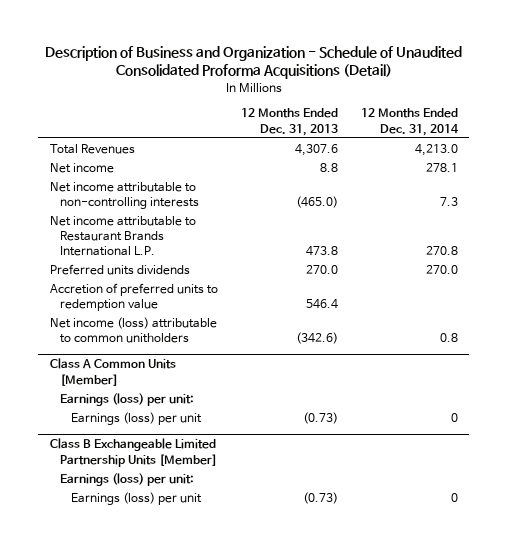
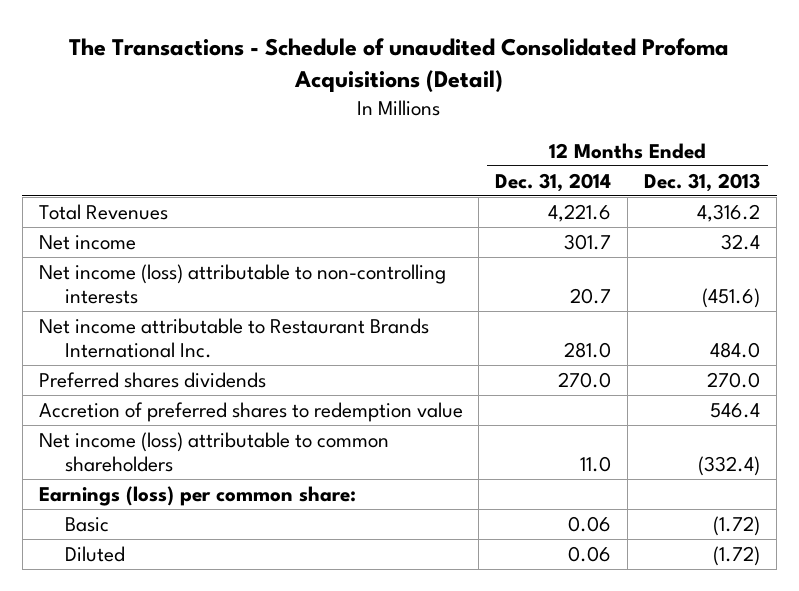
[44,45,462,80] Description of Business and Organization - Schedule of Unaudited Consolidated Proforma Acquisitions (Detail) -> [69,37,730,92] The Transactions - Schedule of unaudited Consolidated Profoma Acquisitions (Detail)
[49,358,176,386] Class A Common Units [Member] -> none
[70,411,202,425] Earnings (loss) per unit -> none
[49,438,218,467] Class B Exchangeable Limited Partnership Units [Member] -> none
[60,472,195,486] Earnings (loss) per unit: -> none
[70,491,202,505] Earnings (loss) per unit -> none
[294,143,338,156] 4,307.6 -> [697,203,761,222] 4,316.2
[414,143,458,156] 4,213.0 -> [548,203,612,222] 4,221.6
[319,162,338,172] 8.8 -> [721,233,761,250] 32.4
[425,162,458,172] 278.1 -> [564,233,612,250] 301.7
[49,181,200,210] Net income attributable to non-controlling interests -> [38,263,446,305] Net income (loss) attributable to non-controlling interests
[295,196,338,209] (465.0) -> [702,288,761,309] (451.6)
[439,197,458,207] 7.3 -> [570,288,612,305] 20.7
[49,215,196,257] Net income attributable to Restaurant Brands International L.P. -> [38,317,429,359] Net income attributable to Restaurant Brands International Inc.
[305,246,338,257] 473.8 -> [710,342,761,359] 484.0
[425,246,458,256] 270.8 -> [564,342,612,359] 281.0
[49,263,190,275] Preferred units dividends -> [38,371,266,388] Preferred shares dividends
[49,282,218,312] Accretion of preferred units to redemption value -> [38,401,463,422] Accretion of preferred shares to redemption value
[49,316,217,344] Net income (loss) attributable to common unitholders -> [38,431,389,473] Net income (loss) attributable to common shareholders
[295,332,338,345] (342.6) -> [698,456,761,477] (332.4)
[439,333,458,343] 0.8 -> [580,456,612,473] 11.0
[60,392,195,406] Earnings (loss) per unit: -> [38,485,356,506] Earnings (loss) per common share:
none -> [65,516,110,532] Basic
none -> [65,545,126,562] Diluted

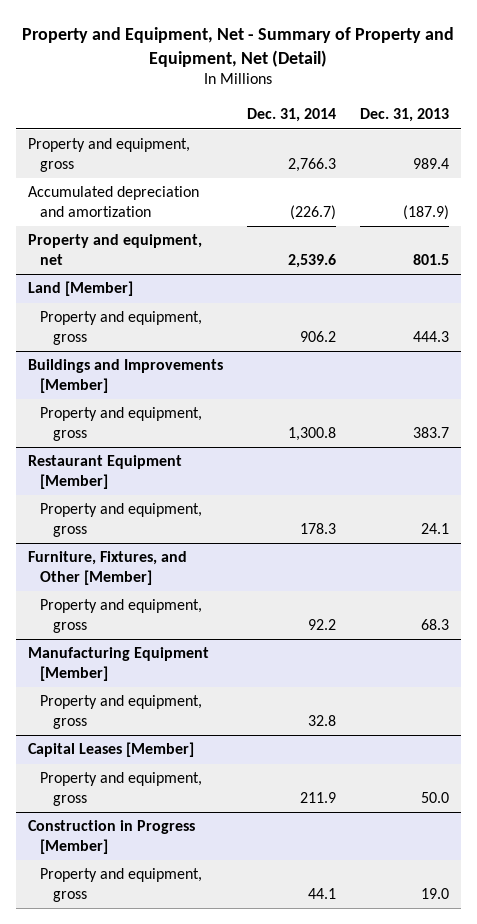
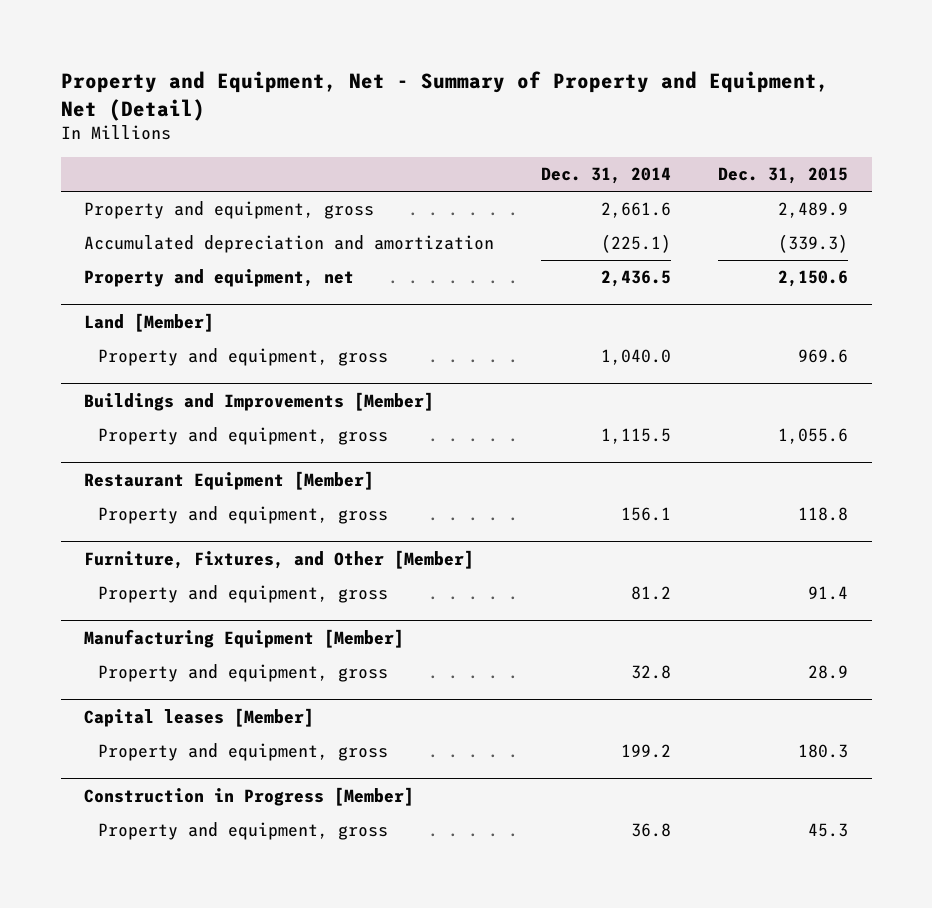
[360,108,450,123] Dec. 31, 2013 -> none
none -> [718,167,849,185] Dec. 31, 2015
[287,157,336,172] 2,766.3 -> [601,202,672,219] 2,661.6
[289,204,336,220] (226.7) -> [601,234,672,254] (225.1)
[287,253,336,268] 2,539.6 -> [601,270,672,288] 2,436.5
[299,330,336,342] 906.2 -> [601,349,672,366] 1,040.0
[287,426,336,441] 1,300.8 -> [601,428,672,445] 1,115.5
[299,522,336,534] 178.3 -> [621,507,672,522] 156.1
[307,618,336,630] 92.2 -> [631,586,672,601] 81.2
[27,742,194,758] Capital Leases [Member] -> [84,707,315,727] Capital leases [Member]
[299,791,336,803] 211.9 -> [621,744,672,759] 199.2
[307,887,336,899] 44.1 -> [631,823,672,838] 36.8

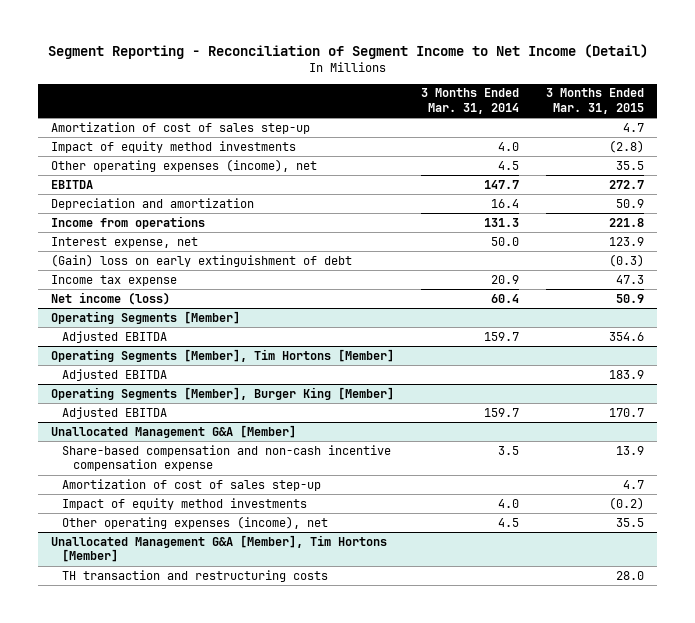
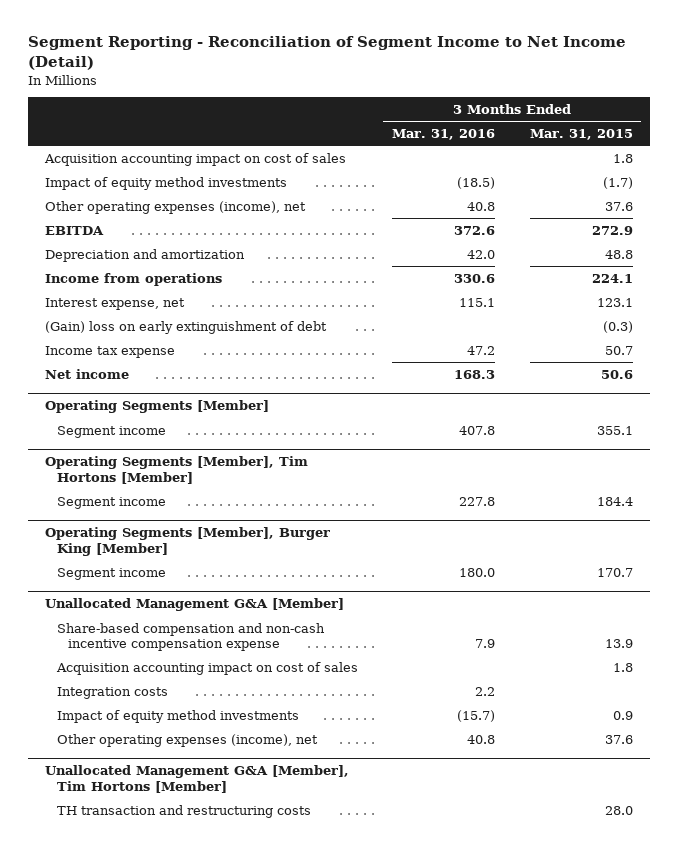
[421,88,520,114] 3 Months Ended Mar. 31, 2014 -> none
none -> [392,129,496,141] Mar. 31, 2016
[51,121,311,134] Amortization of cost of sales step-up -> none
none -> [43,152,346,166] Acquisition accounting impact on cost of sales
[608,139,644,153] (2.8) -> [602,176,633,189] (1.7)
[615,160,644,170] 35.5 -> [604,201,633,211] 37.6
[608,179,644,189] 272.7 -> [591,225,633,235] 272.9
[615,198,644,208] 50.9 -> [604,249,633,259] 48.8
[608,217,644,227] 221.8 -> [591,273,633,283] 224.1
[608,236,644,246] 123.9 -> [596,297,633,307] 123.1
[615,274,644,284] 47.3 -> [604,345,633,355] 50.7
[51,291,171,305] Net income (loss) -> [44,368,129,379] Net income
[615,293,644,303] 50.9 -> [600,369,633,379] 50.6
[62,330,168,343] Adjusted EBITDA -> none
none -> [56,425,166,438] Segment income
[62,368,168,381] Adjusted EBITDA -> none
none -> [56,496,166,509] Segment income
[62,406,168,419] Adjusted EBITDA -> [56,567,166,580] Segment income
[62,478,322,491] Amortization of cost of sales step-up -> none
none -> [55,661,358,675] Acquisition accounting impact on cost of sales
none -> [56,686,168,699] Integration costs
[608,496,644,510] (0.2) -> [612,710,633,720] 0.9
[615,517,644,527] 35.5 -> [604,734,633,744] 37.6

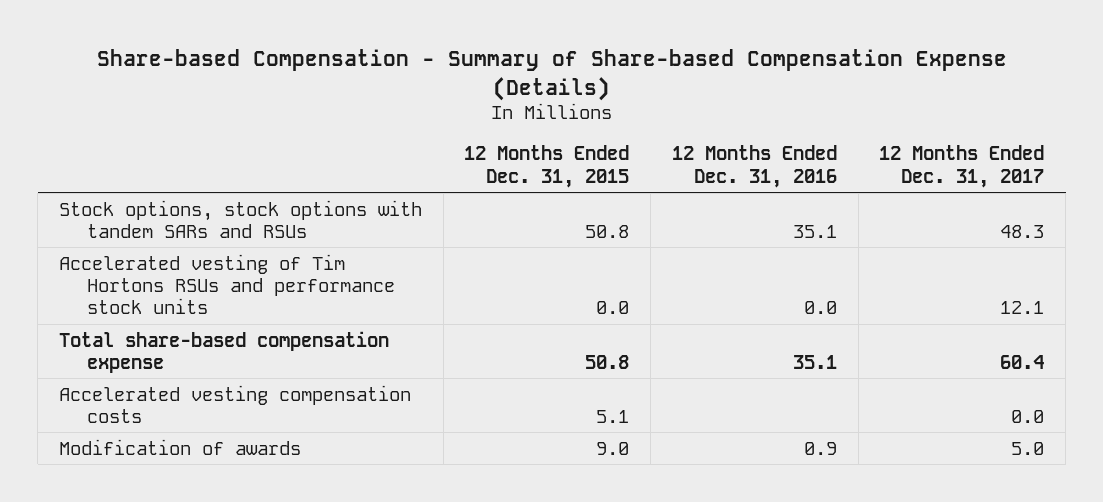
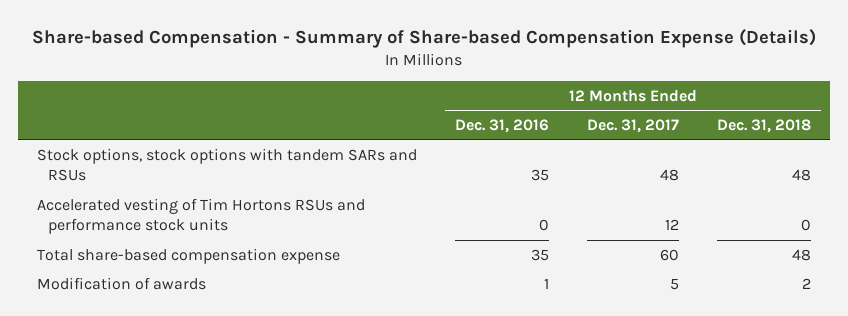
[464,145,630,188] 12 Months Ended Dec. 31, 2015 -> none
none -> [717,118,812,133] Dec. 31, 2018
[58,384,411,423] Accelerated vesting compensation costs -> none
[792,224,837,238] 35.1 -> [530,169,549,182] 35
[1000,224,1045,238] 48.3 -> [659,169,679,182] 48
[803,300,837,314] 0.0 -> [538,219,549,232] 0
[1000,300,1045,314] 12.1 -> [664,219,679,231] 12
[792,354,837,369] 35.1 -> [530,248,549,261] 35
[1000,354,1045,369] 60.4 -> [659,248,679,261] 60
[803,441,837,455] 0.9 -> [543,277,549,289] 1
[1011,441,1045,455] 5.0 -> [669,277,679,290] 5

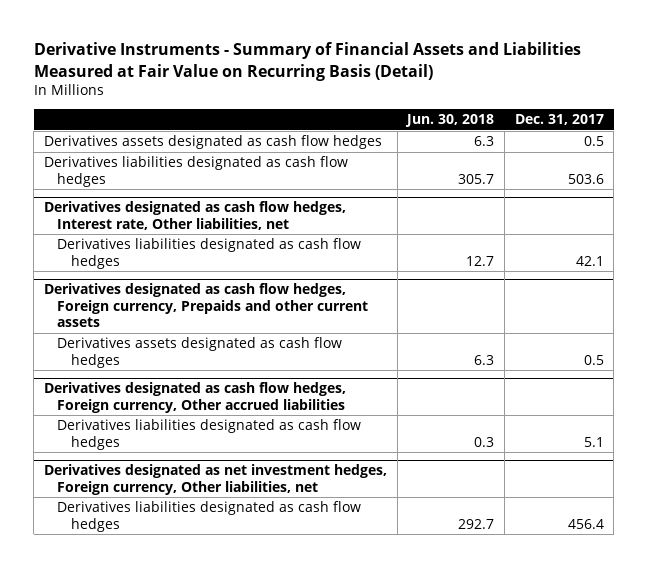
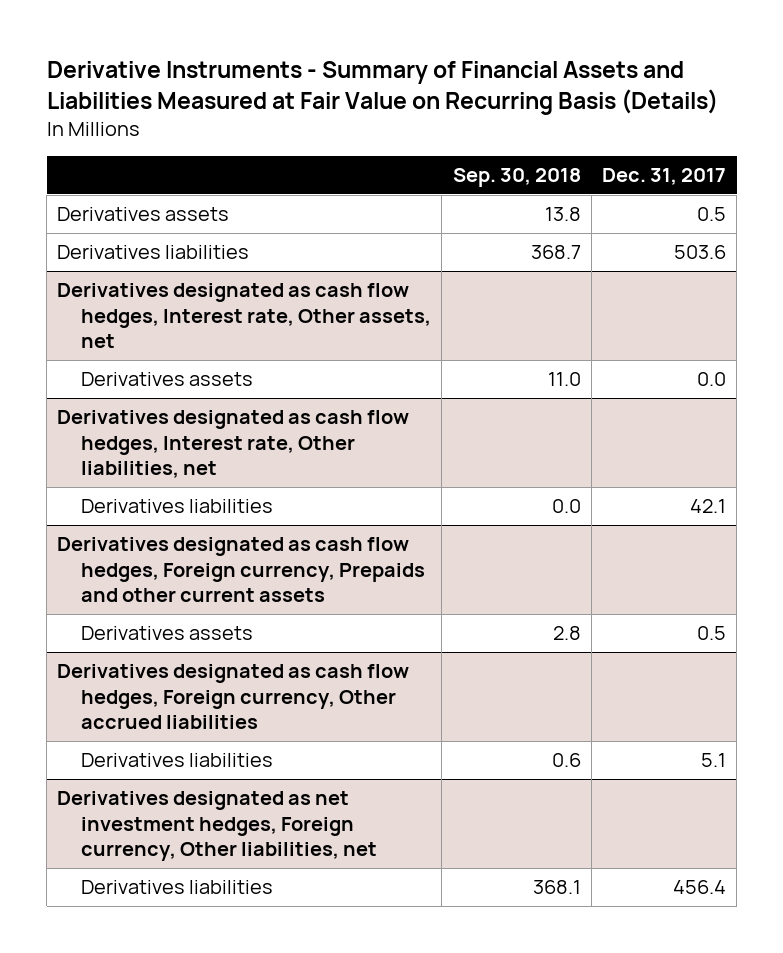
[33,42,581,81] Derivative Instruments - Summary of Financial Assets and Liabilities Measured at Fair Value on Recurring Basis (Detail) -> [46,60,718,115] Derivative Instruments - Summary of Financial Assets and Liabilities Measured at Fair Value on Recurring Basis (Details)
[405,114,495,128] Jun. 30, 2018 -> none
none -> [452,168,581,188] Sep. 30, 2018
[44,135,383,150] Derivatives assets designated as cash flow hedges -> [57,207,230,222] Derivatives assets
[44,156,349,187] Derivatives liabilities designated as cash flow hedges -> [57,245,250,260] Derivatives liabilities
none -> [57,283,432,349] Derivatives designated as cash flow hedges, Interest rate, Other assets, net
none -> [81,372,254,387] Derivatives assets
[57,238,362,269] Derivatives liabilities designated as cash flow hedges -> [81,499,274,514] Derivatives liabilities
[57,337,343,368] Derivatives assets designated as cash flow hedges -> [81,626,254,641] Derivatives assets
[57,419,362,450] Derivatives liabilities designated as cash flow hedges -> [81,753,274,768] Derivatives liabilities
[57,501,362,532] Derivatives liabilities designated as cash flow hedges -> [81,880,274,895] Derivatives liabilities

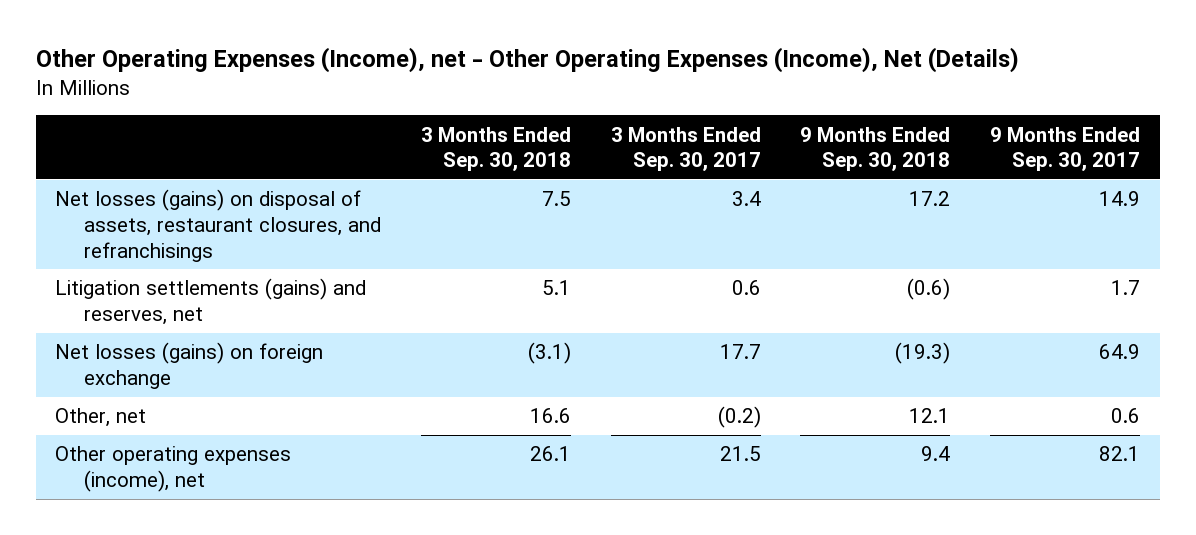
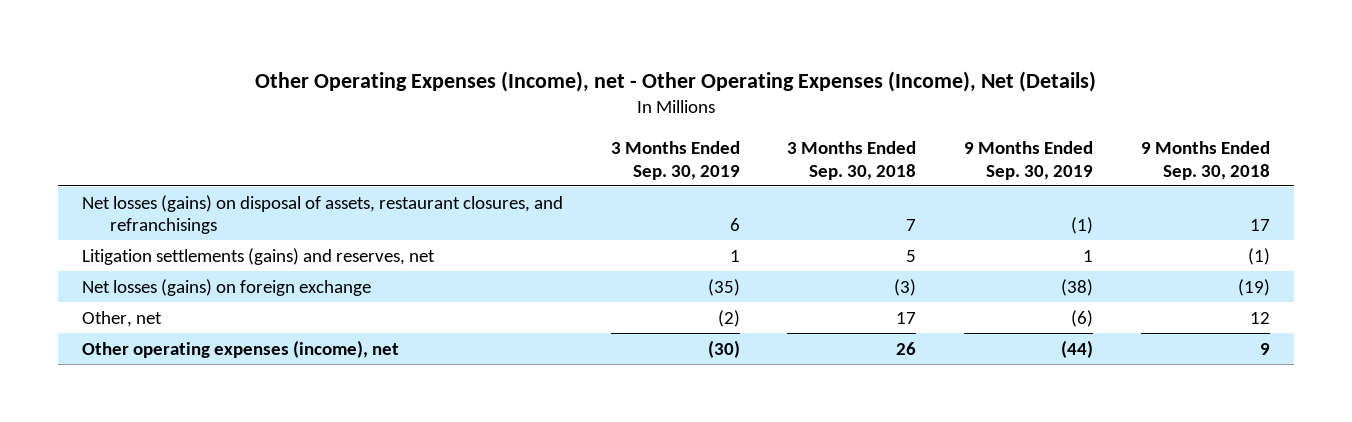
[610,126,761,172] 3 Months Ended Sep. 30, 2017 -> none
[990,126,1141,172] 9 Months Ended Sep. 30, 2017 -> none
none -> [610,140,740,180] 3 Months Ended Sep. 30, 2019
none -> [964,140,1094,180] 9 Months Ended Sep. 30, 2019
[541,191,571,207] 7.5 -> [906,219,917,232] 7
[909,191,951,207] 17.2 -> [1249,219,1270,232] 17
[541,280,571,296] 5.1 -> [906,249,917,262] 5
[907,278,951,301] (0.6) -> [1247,247,1270,265] (1)
[527,342,571,365] (3.1) -> [894,278,917,296] (3)
[895,342,951,365] (19.3) -> [1237,278,1270,296] (19)
[529,408,571,424] 16.6 -> [896,311,917,324] 17
[909,408,951,424] 12.1 -> [1249,311,1270,324] 12
[529,446,571,462] 26.1 -> [896,341,917,355] 26
[921,446,951,462] 9.4 -> [1259,342,1270,355] 9

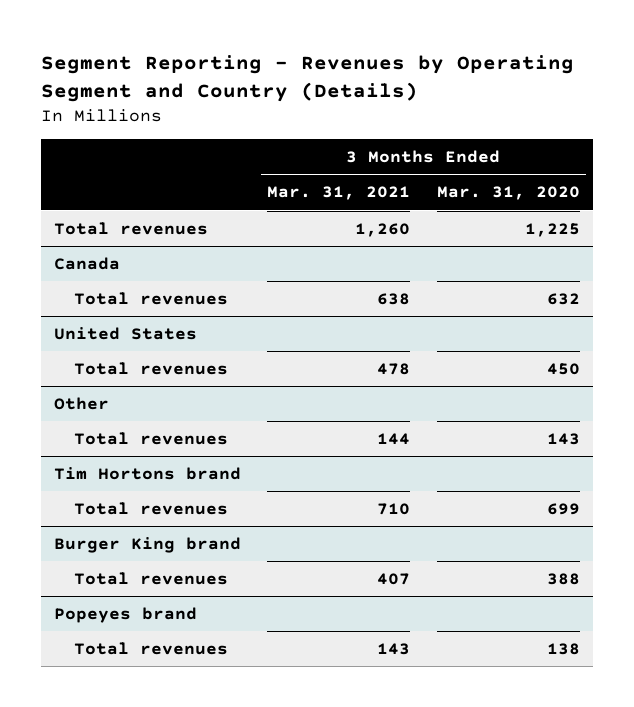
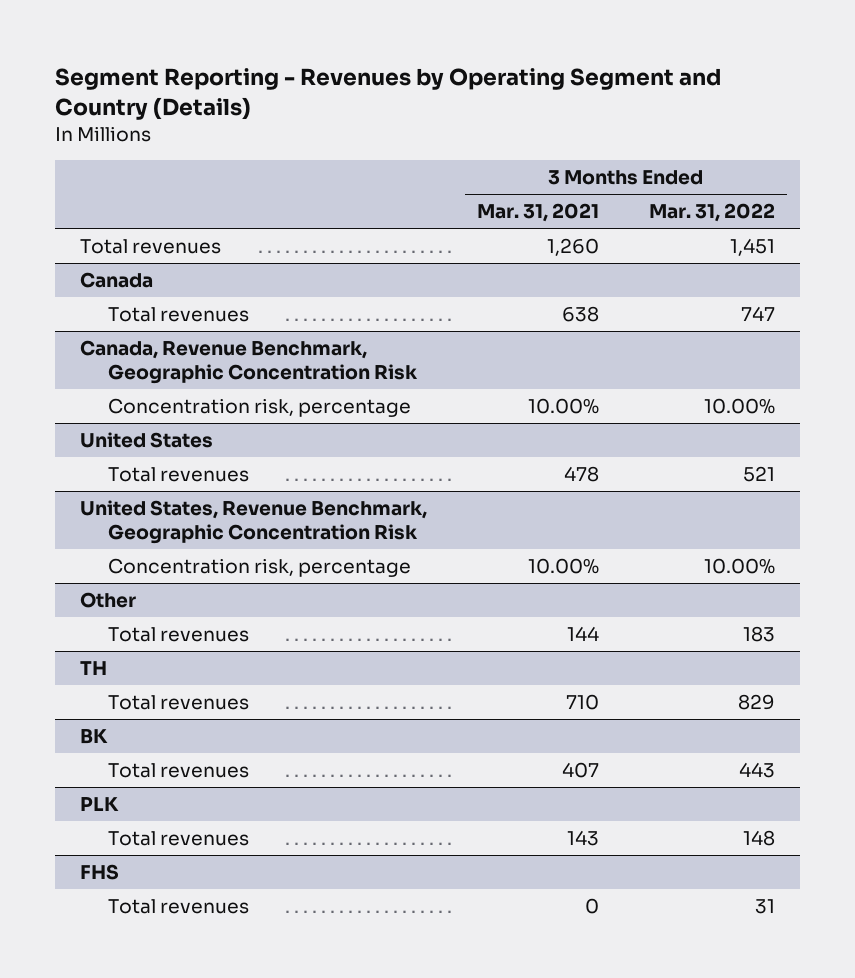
[436,186,580,201] Mar. 31, 2020 -> none
none -> [648,203,775,223] Mar. 31, 2022
none -> [80,340,418,384] Canada, Revenue Benchmark, Geographic Concentration Risk
none -> [107,398,411,418] Concentration risk, percentage
none -> [80,500,428,544] United States, Revenue Benchmark, Geographic Concentration Risk
none -> [107,558,411,578] Concentration risk, percentage
[53,466,241,480] Tim Hortons brand -> [80,661,108,676] TH
[53,536,241,553] Burger King brand -> [80,729,109,745] BK
[53,606,197,623] Popeyes brand -> [80,797,120,812] PLK
none -> [80,864,120,881] FHS
none -> [107,899,249,915] Total revenues

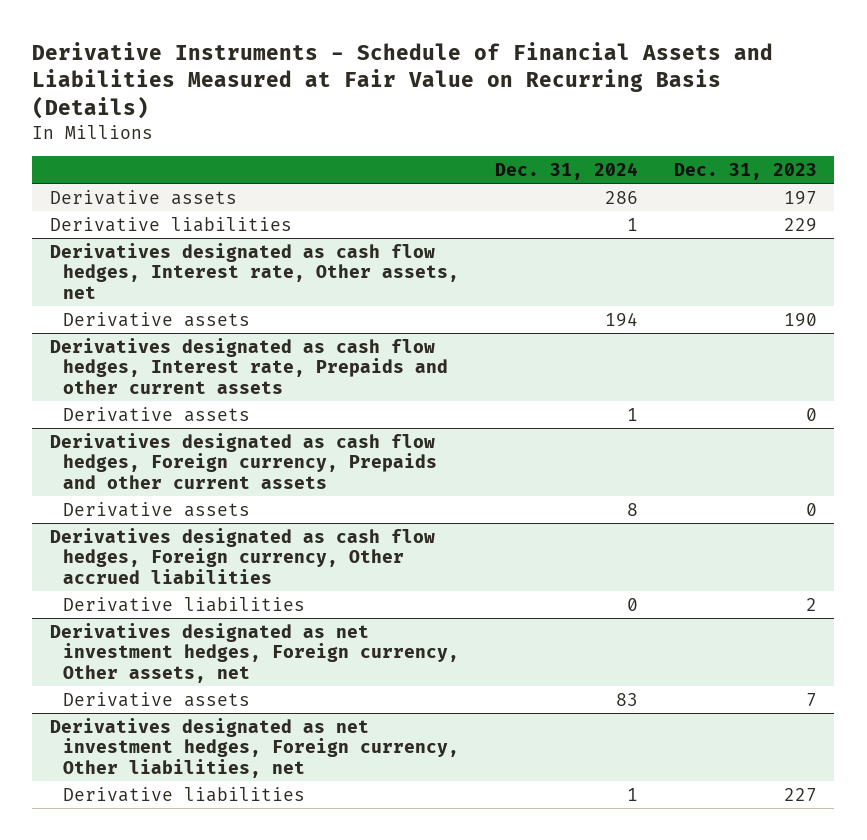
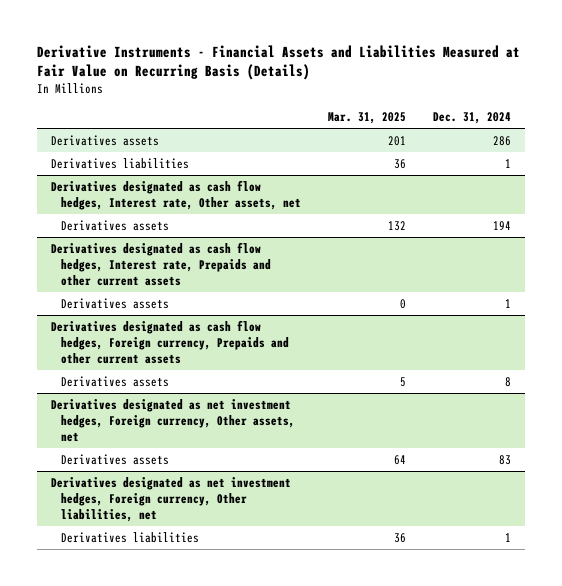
[32,41,774,119] Derivative Instruments - Schedule of Financial Assets and Liabilities Measured at Fair Value on Recurring Basis (Details) -> [37,44,521,80] Derivative Instruments - Financial Assets and Liabilities Measured at Fair Value on Recurring Basis (Details)
[673,163,817,181] Dec. 31, 2023 -> none
none -> [327,111,406,124] Mar. 31, 2025
[50,189,238,205] Derivative assets -> [50,134,159,146] Derivatives assets
[50,216,293,232] Derivative liabilities -> [50,157,189,169] Derivatives liabilities
[63,311,251,327] Derivative assets -> [60,219,169,231] Derivatives assets
[63,406,251,422] Derivative assets -> [60,297,169,309] Derivatives assets
[50,527,436,585] Derivatives designated as cash flow hedges, Foreign currency, Other accrued liabilities -> none
[63,596,306,612] Derivative liabilities -> none
[63,501,251,517] Derivative assets -> [60,375,169,387] Derivatives assets
[63,691,251,707] Derivative assets -> [60,453,169,465] Derivatives assets
[63,786,306,802] Derivative liabilities -> [60,531,199,543] Derivatives liabilities

